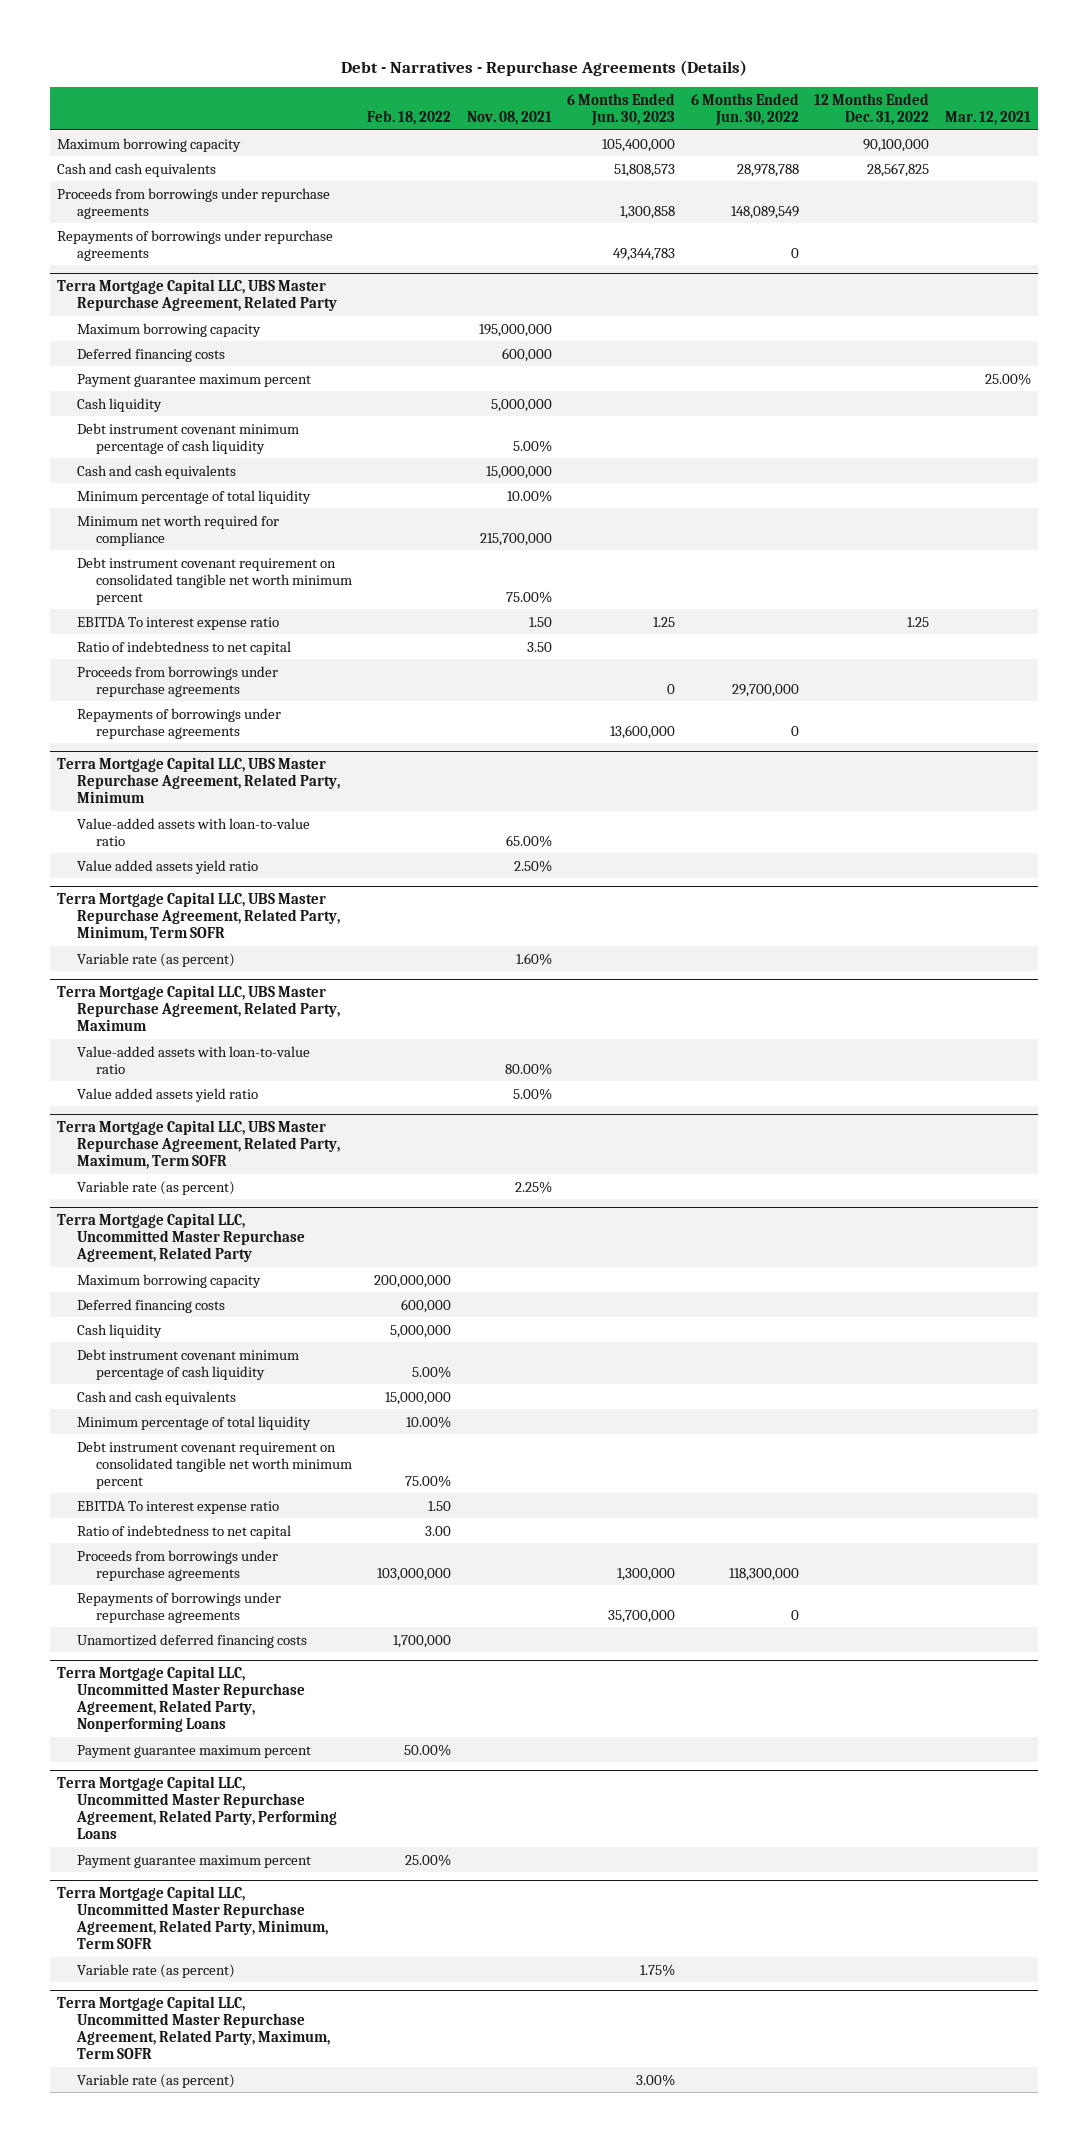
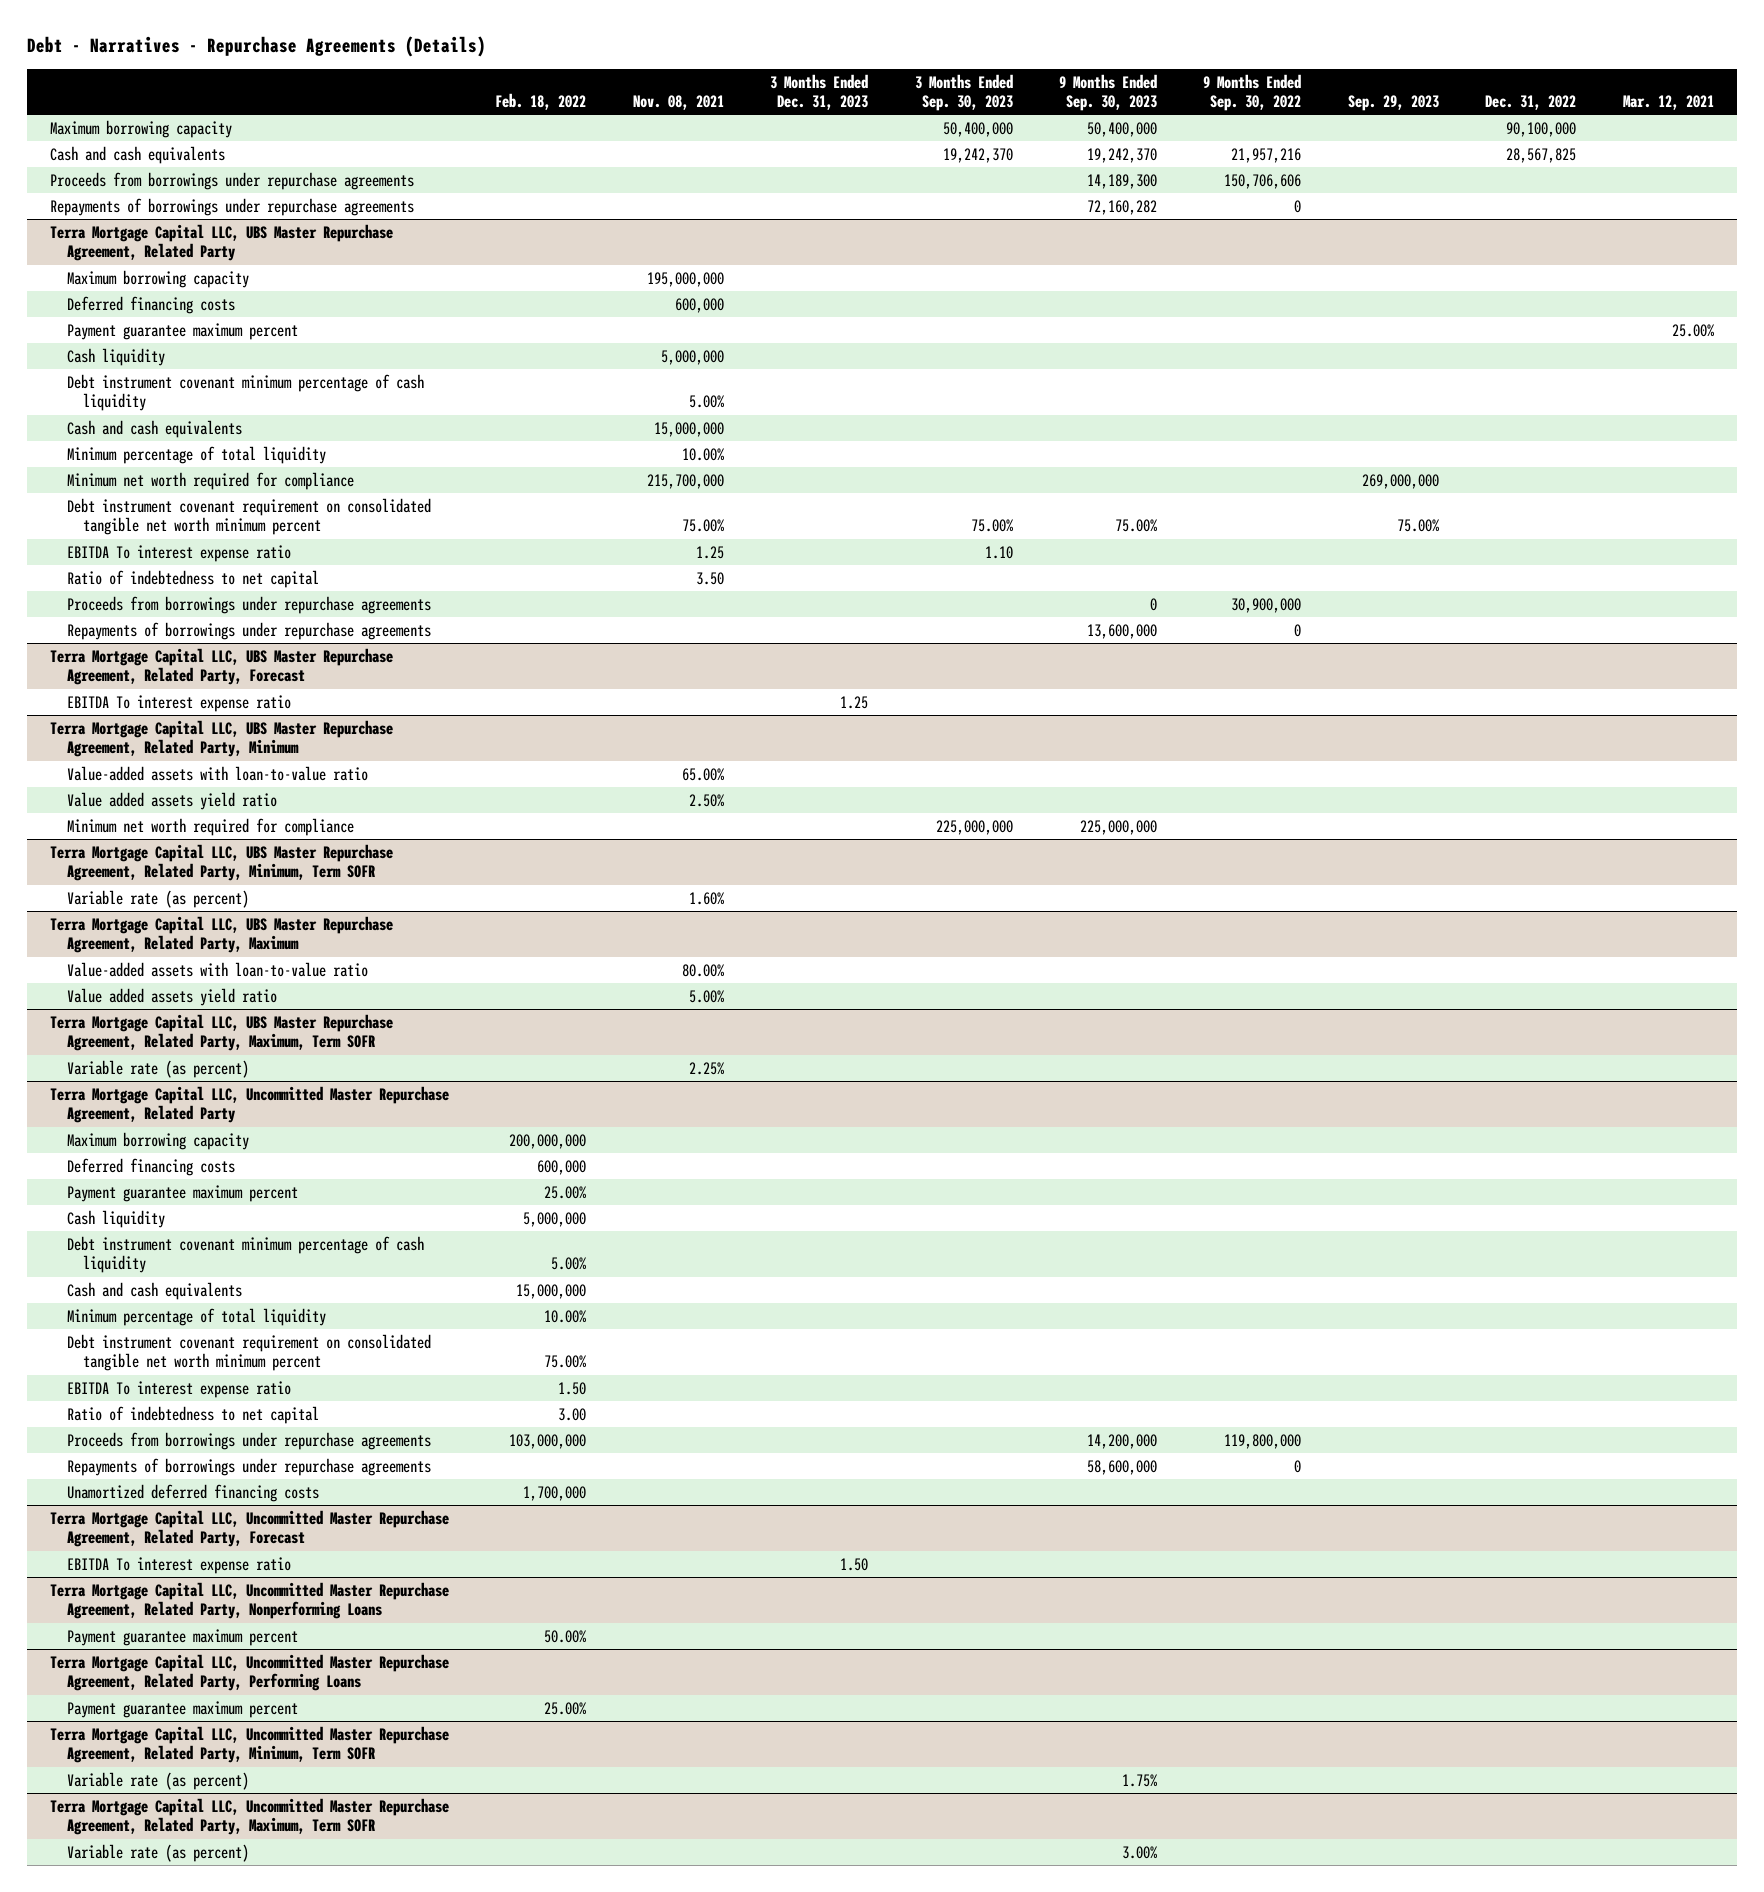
[567,92,676,126] 6 Months Ended Jun. 30, 2023 -> none
[690,92,799,126] 6 Months Ended Jun. 30, 2022 -> none
[814,92,930,125] 12 Months Ended Dec. 31, 2022 -> none
none -> [770,73,869,110] 3 Months Ended Dec. 31, 2023
none -> [914,73,1013,111] 3 Months Ended Sep. 30, 2023
none -> [1058,73,1157,111] 9 Months Ended Sep. 30, 2023
none -> [1203,73,1302,111] 9 Months Ended Sep. 30, 2022
none -> [1347,94,1439,111] Sep. 29, 2023
none -> [1485,94,1577,110] Dec. 31, 2022
[528,616,552,627] 1.50 -> [695,545,724,559] 1.25
none -> [49,647,393,686] Terra Mortgage Capital LLC, UBS Master Repurchase Agreement, Related Party, Forecast
none -> [66,694,291,712] EBITDA To interest expense ratio
none -> [66,817,354,836] Minimum net worth required for compliance
none -> [66,1184,298,1202] Payment guarantee maximum percent
none -> [49,1509,449,1548] Terra Mortgage Capital LLC, Uncommitted Master Repurchase Agreement, Related Party, Forecast
none -> [66,1556,291,1574] EBITDA To interest expense ratio

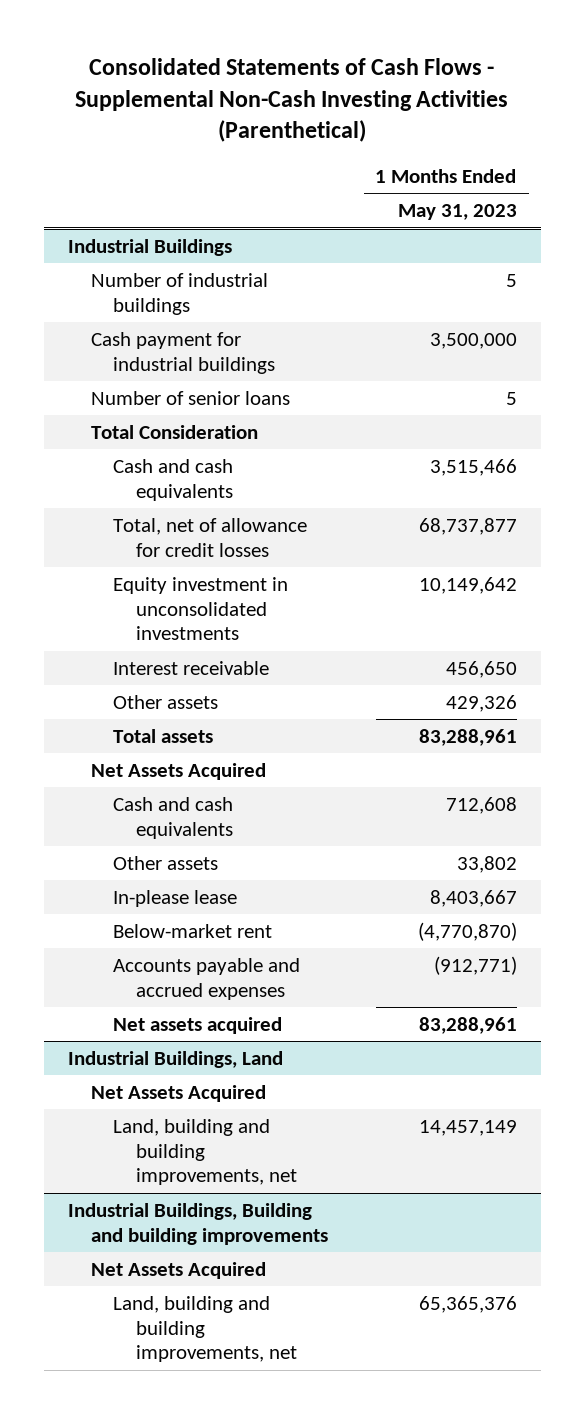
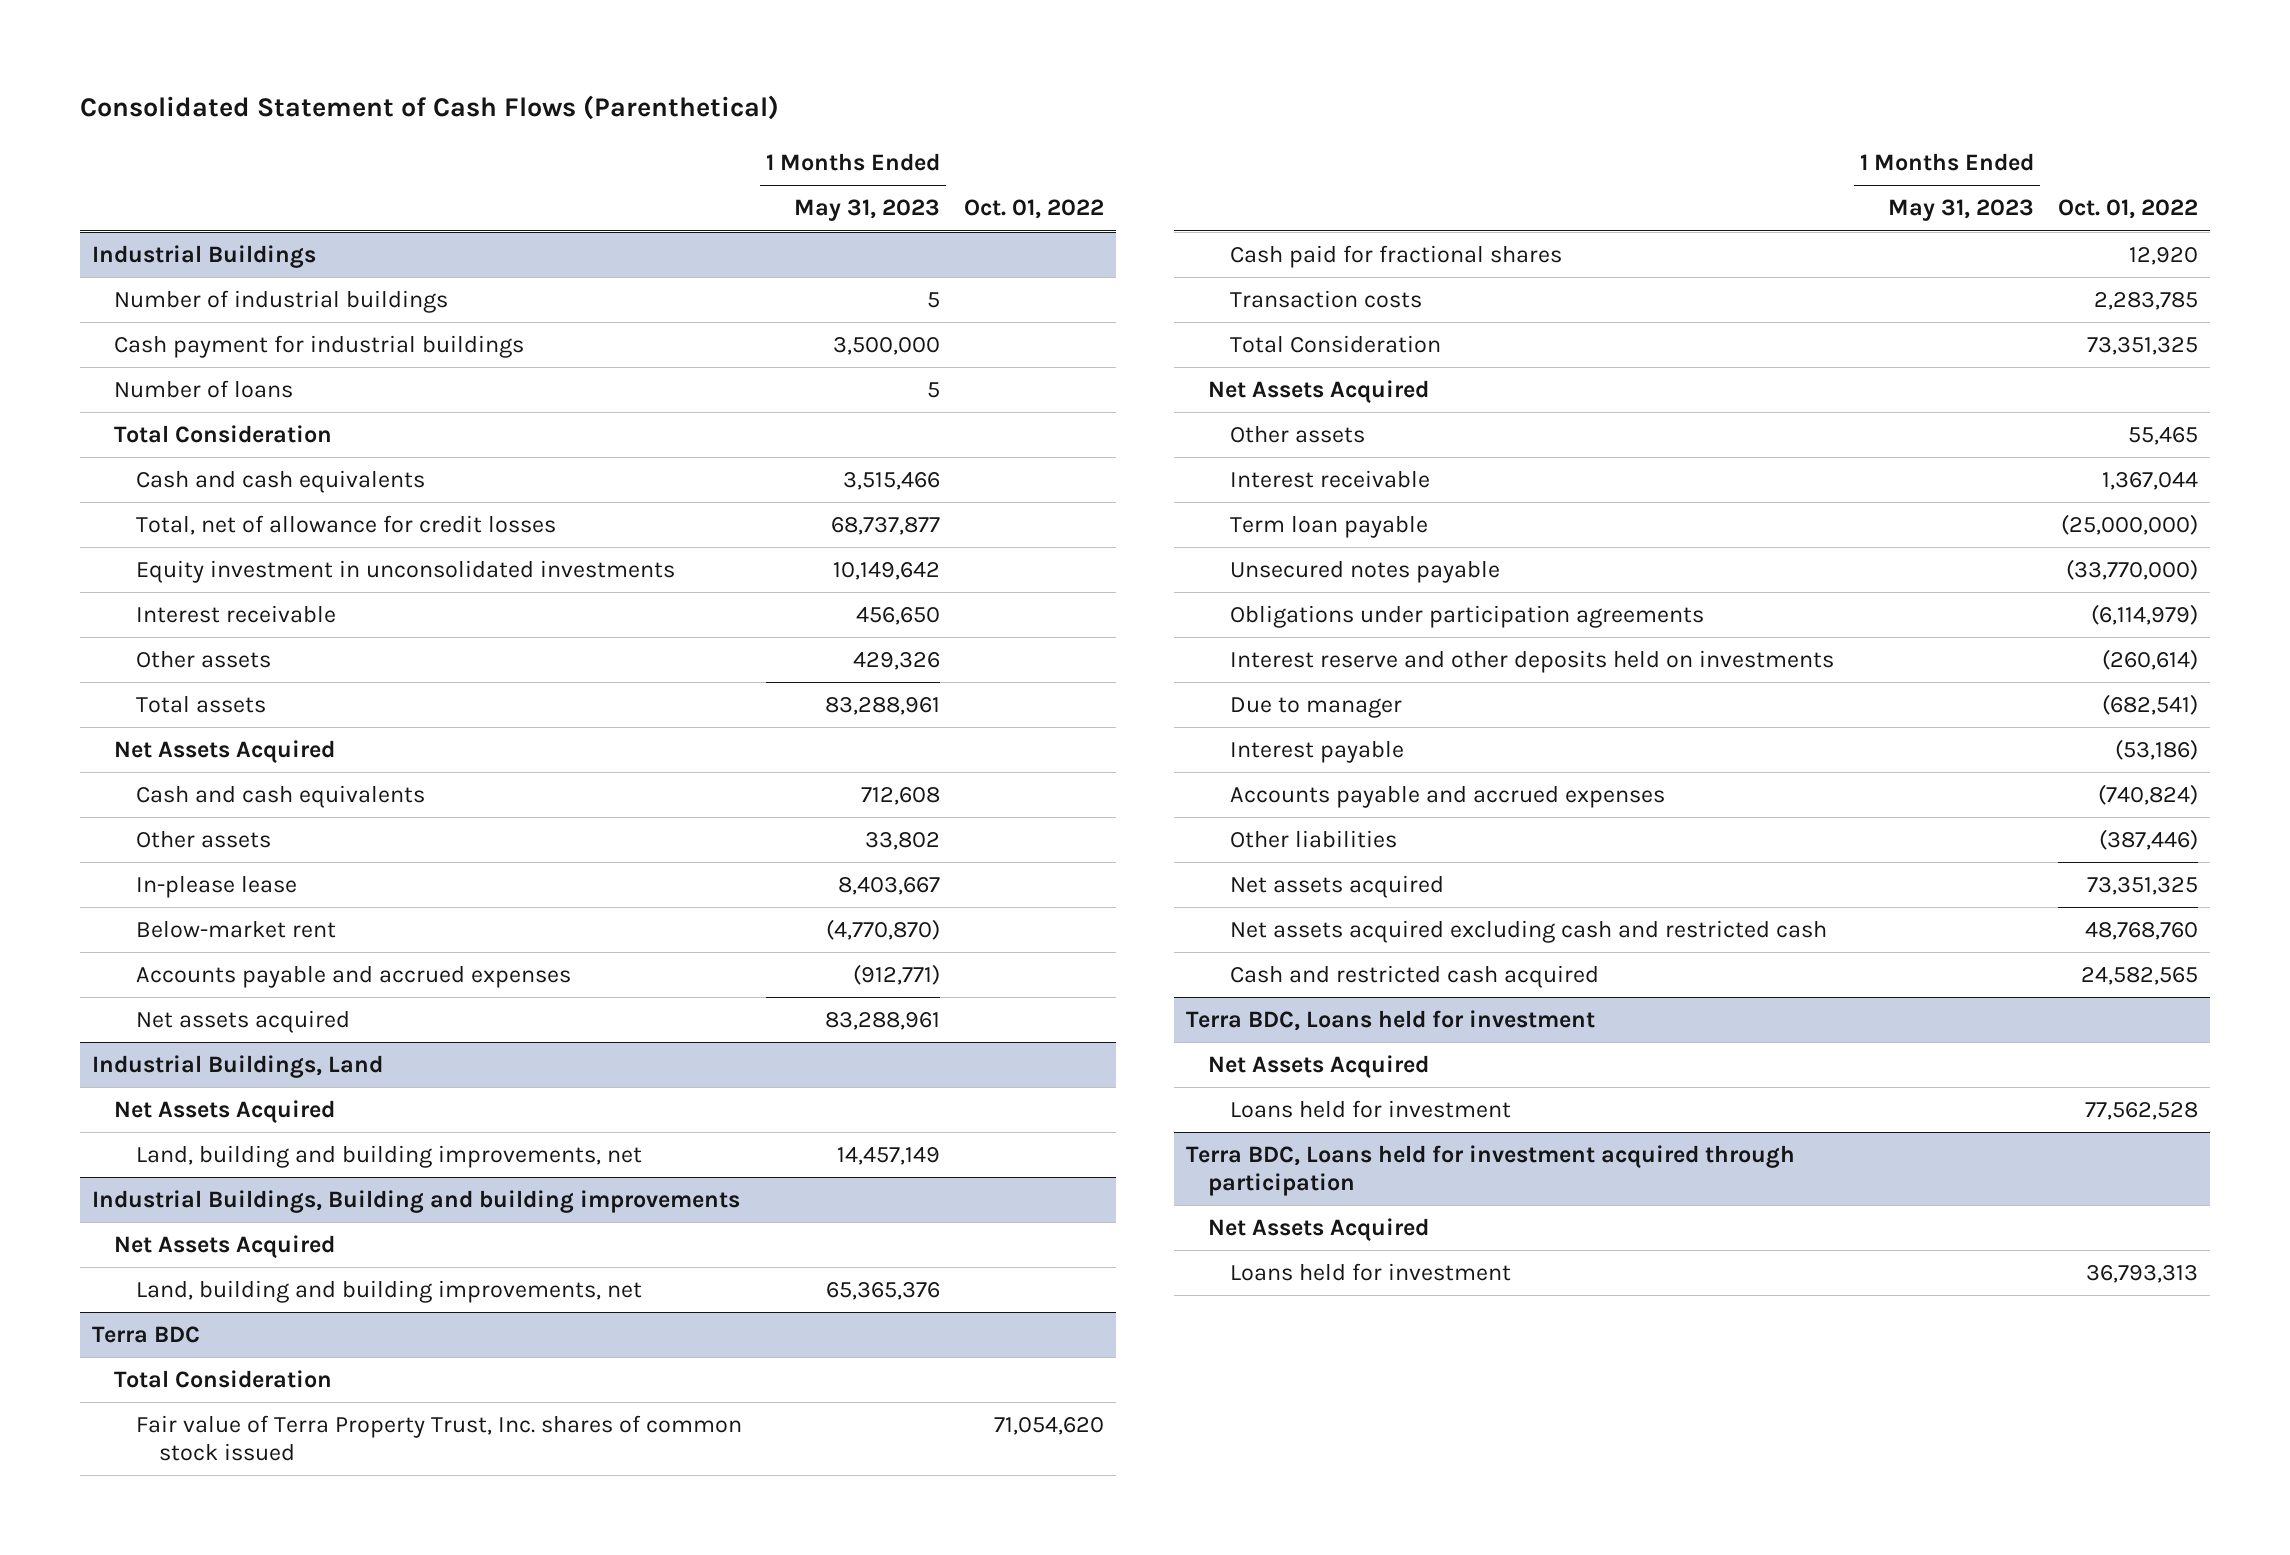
[75,58,509,143] Consolidated Statements of Cash Flows - Supplemental Non-Cash Investing Activities (Parenthetical) -> [80,95,780,121] Consolidated Statement of Cash Flows (Parenthetical)
none -> [964,199,1105,220] Oct. 01, 2022
[90,390,290,405] Number of senior loans -> [114,380,294,399] Number of loans
none -> [92,1326,201,1344] Terra BDC
none -> [114,1370,333,1389] Total Consideration
none -> [136,1415,743,1461] Fair value of Terra Property Trust, Inc. shares of common stock issued
none -> [1230,245,1563,269] Cash paid for fractional shares
none -> [1230,290,1423,309] Transaction costs
none -> [1230,335,1442,354] Total Consideration
none -> [1208,380,1430,404] Net Assets Acquired
none -> [1230,425,1366,444] Other assets
none -> [1230,470,1431,489] Interest receivable
none -> [1230,515,1429,539] Term loan payable
none -> [1230,560,1501,584] Unsecured notes payable
none -> [1230,605,1705,629] Obligations under participation agreements
none -> [1230,650,1835,674] Interest reserve and other deposits held on investments
none -> [1230,697,1403,719] Due to manager
none -> [1230,740,1405,764] Interest payable
none -> [1230,785,1666,809] Accounts payable and accrued expenses
none -> [1230,830,1398,849] Other liabilities
none -> [1230,875,1445,899] Net assets acquired
none -> [1230,920,1828,944] Net assets acquired excluding cash and restricted cash
none -> [1230,965,1600,989] Cash and restricted cash acquired
none -> [1186,1010,1596,1032] Terra BDC, Loans held for investment
none -> [1208,1055,1430,1079] Net Assets Acquired
none -> [1230,1100,1512,1119] Loans held for investment
none -> [1186,1145,1796,1196] Terra BDC, Loans held for investment acquired through participation
none -> [1208,1218,1430,1242] Net Assets Acquired
none -> [1230,1263,1512,1282] Loans held for investment

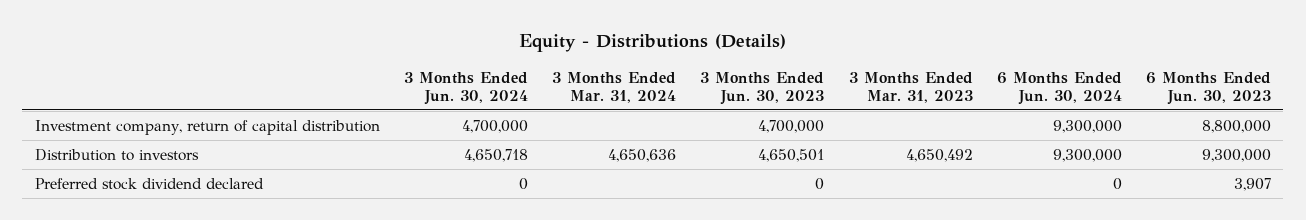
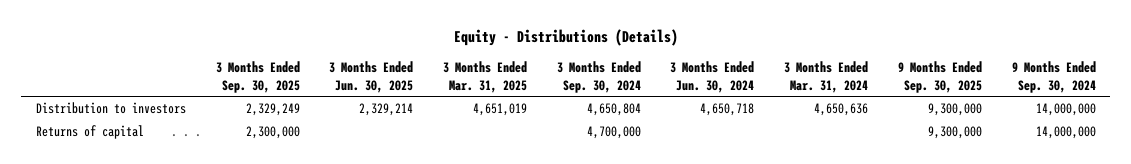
[700,71,825,105] 3 Months Ended Jun. 30, 2023 -> none
[848,71,973,103] 3 Months Ended Mar. 31, 2023 -> none
[997,71,1123,105] 6 Months Ended Jun. 30, 2024 -> none
[1146,71,1272,105] 6 Months Ended Jun. 30, 2023 -> none
none -> [215,60,300,93] 3 Months Ended Sep. 30, 2025
none -> [329,60,414,93] 3 Months Ended Jun. 30, 2025
none -> [442,60,527,93] 3 Months Ended Mar. 31, 2025
none -> [556,60,641,93] 3 Months Ended Sep. 30, 2024
none -> [897,60,982,93] 9 Months Ended Sep. 30, 2025
none -> [1011,60,1096,93] 9 Months Ended Sep. 30, 2024
[34,120,380,136] Investment company, return of capital distribution -> none
[34,178,264,191] Preferred stock dividend declared -> none
none -> [35,125,144,140] Returns of capital

